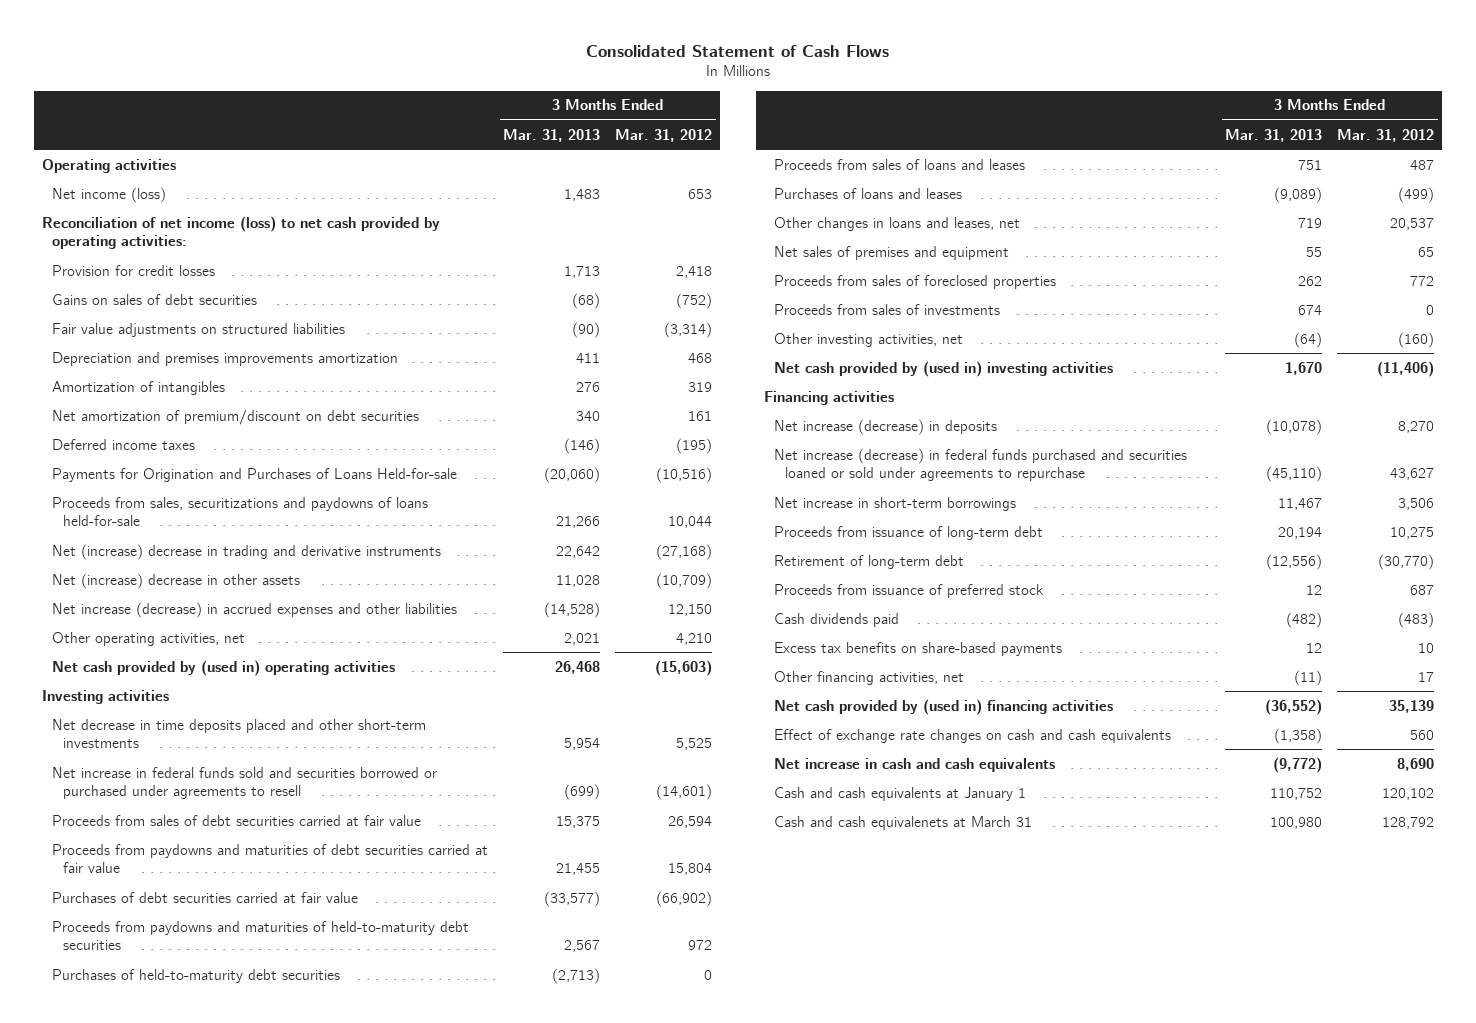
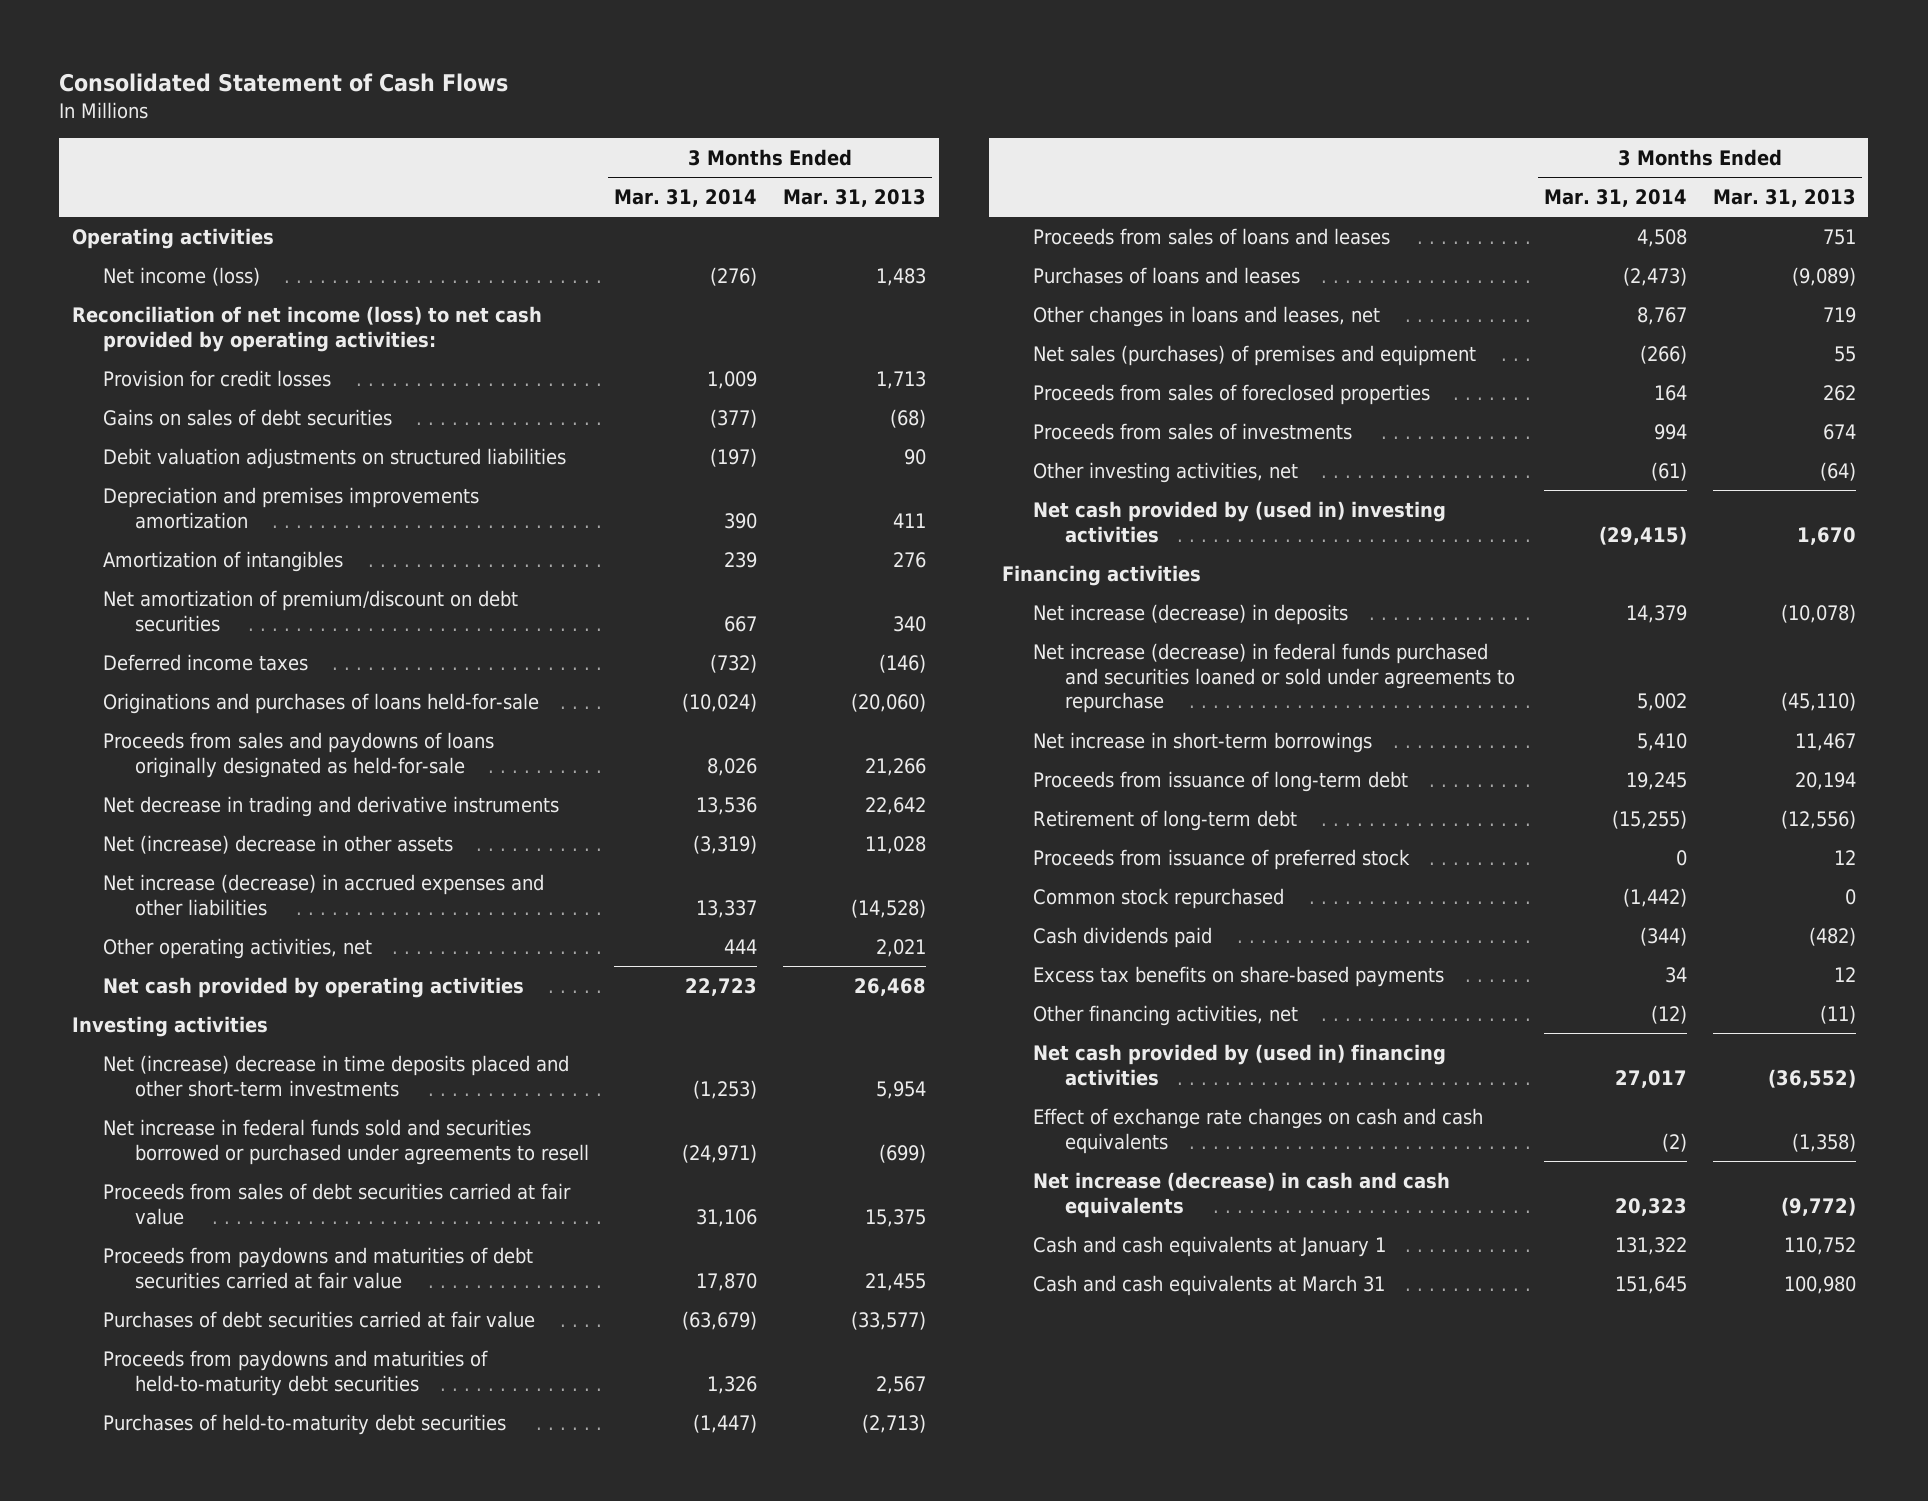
[615,128,713,142] Mar. 31, 2012 -> none
none -> [614,188,758,207] Mar. 31, 2014
[52,322,346,337] Fair value adjustments on structured liabilities -> [103,447,567,469] Debit valuation adjustments on structured liabilities
[572,321,601,338] (90) -> [903,448,926,465] 90
[52,467,458,482] Payments for Origination and Purchases of Loans Held-for-sale -> [103,692,540,714] Originations and purchases of loans held-for-sale
[52,496,429,526] Proceeds from sales, securitizations and paydowns of loans held-for-sale -> [103,731,495,778] Proceeds from sales and paydowns of loans originally designated as held-for-sale
[52,543,442,560] Net (increase) decrease in trading and derivative instruments -> [103,795,560,817] Net decrease in trading and derivative instruments
[52,659,396,676] Net cash provided by (used in) operating activities -> [103,976,525,998] Net cash provided by operating activities
[52,718,427,748] Net decrease in time deposits placed and other short-term investments -> [103,1054,570,1097] Net (increase) decrease in time deposits placed and other short-term investments
[774,245,1010,260] Net sales of premises and equipment -> [1033,344,1477,366] Net sales (purchases) of premises and equipment
none -> [1033,887,1285,909] Common stock repurchased
[774,757,1056,772] Net increase in cash and cash equivalents -> [1033,1171,1451,1218] Net increase (decrease) in cash and cash equivalents
[774,815,1033,830] Cash and cash equivalenets at March 31 -> [1033,1274,1386,1296] Cash and cash equivalents at March 31

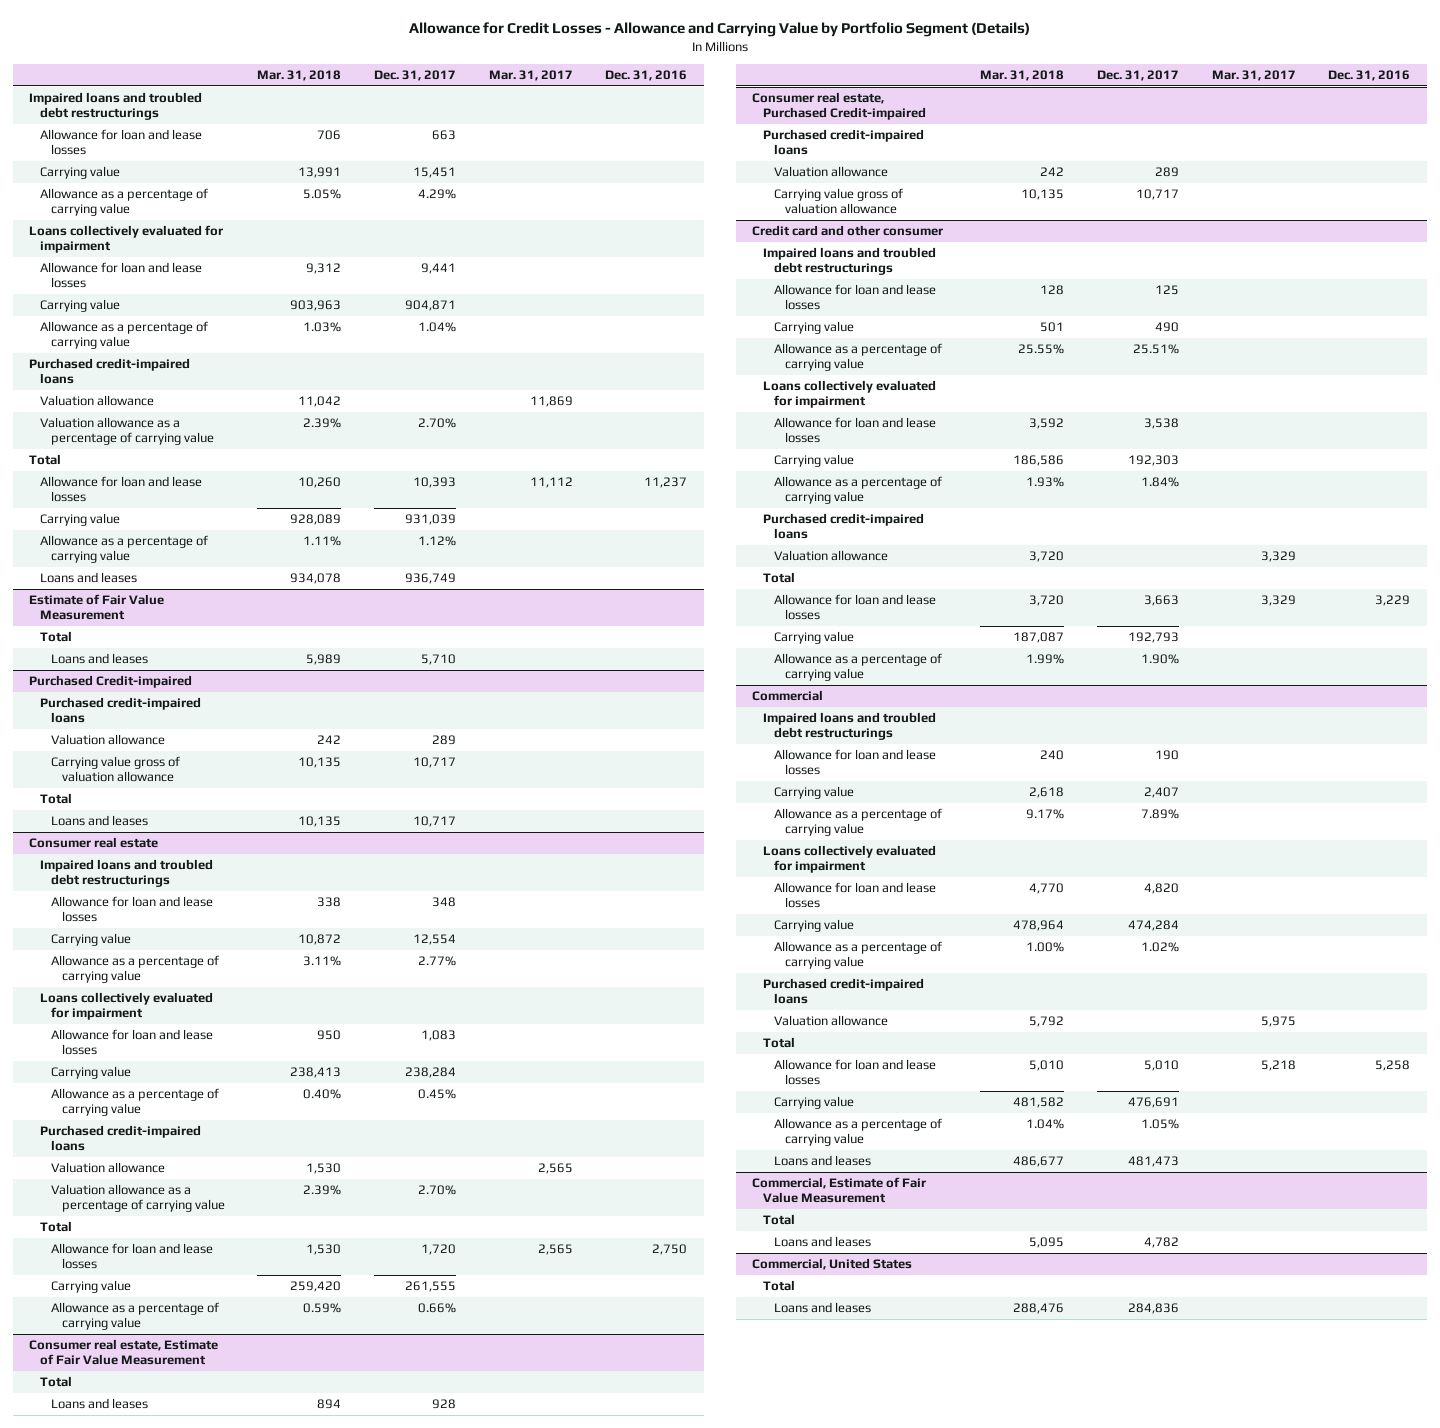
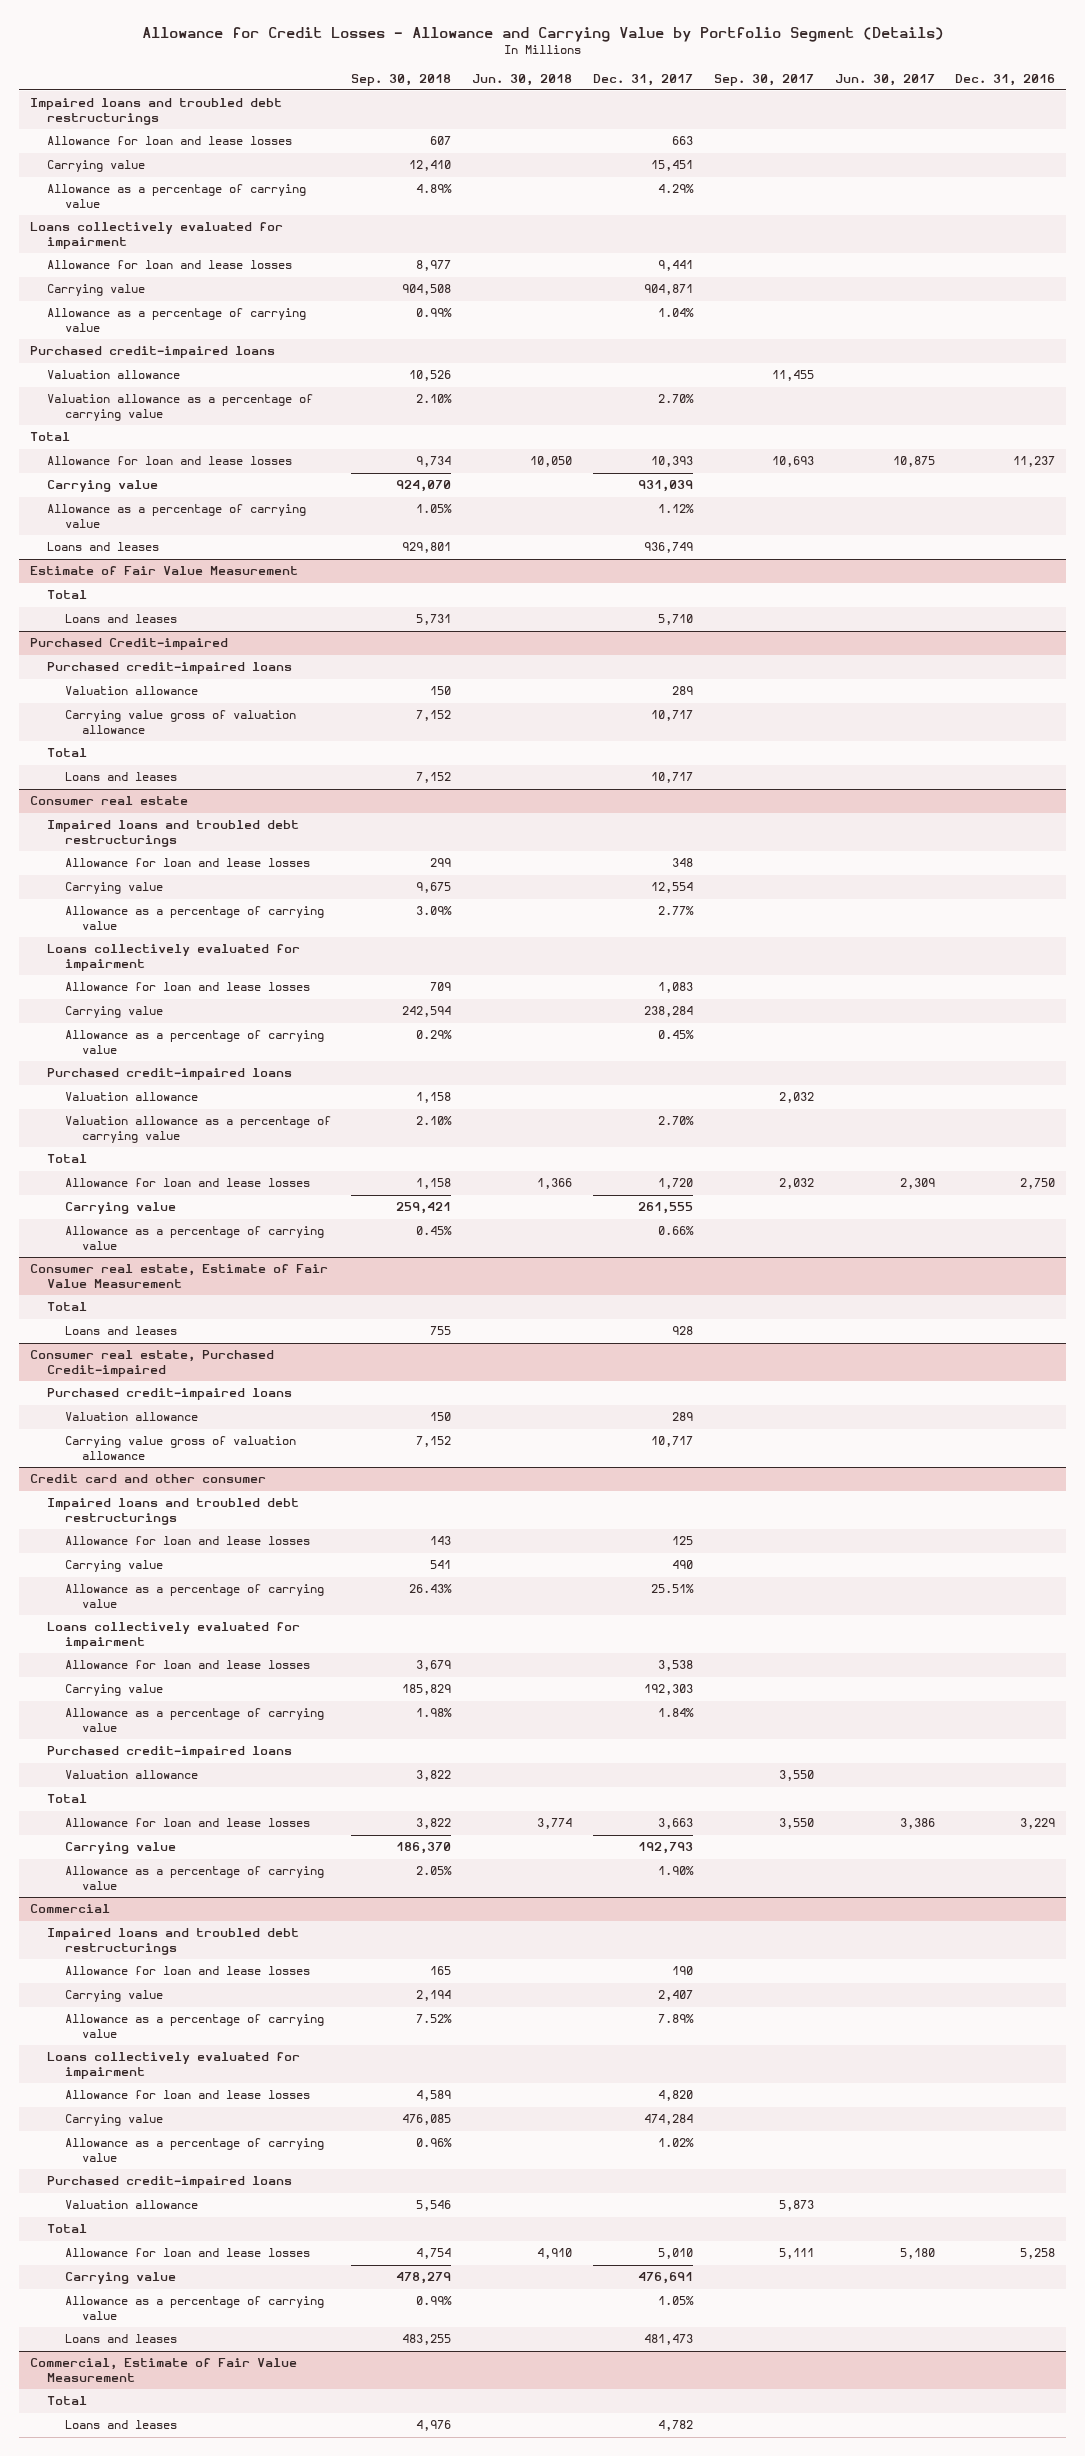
[257,69,342,81] Mar. 31, 2018 -> none
[488,69,573,81] Mar. 31, 2017 -> none
none -> [351,73,452,86] Sep. 30, 2018
none -> [472,73,573,86] Jun. 30, 2018
none -> [713,73,814,86] Sep. 30, 2017
none -> [834,73,935,86] Jun. 30, 2017
[752,1258,913,1271] Commercial, United States -> none
[763,1280,796,1292] Total -> none
[773,1302,871,1314] Loans and leases -> none

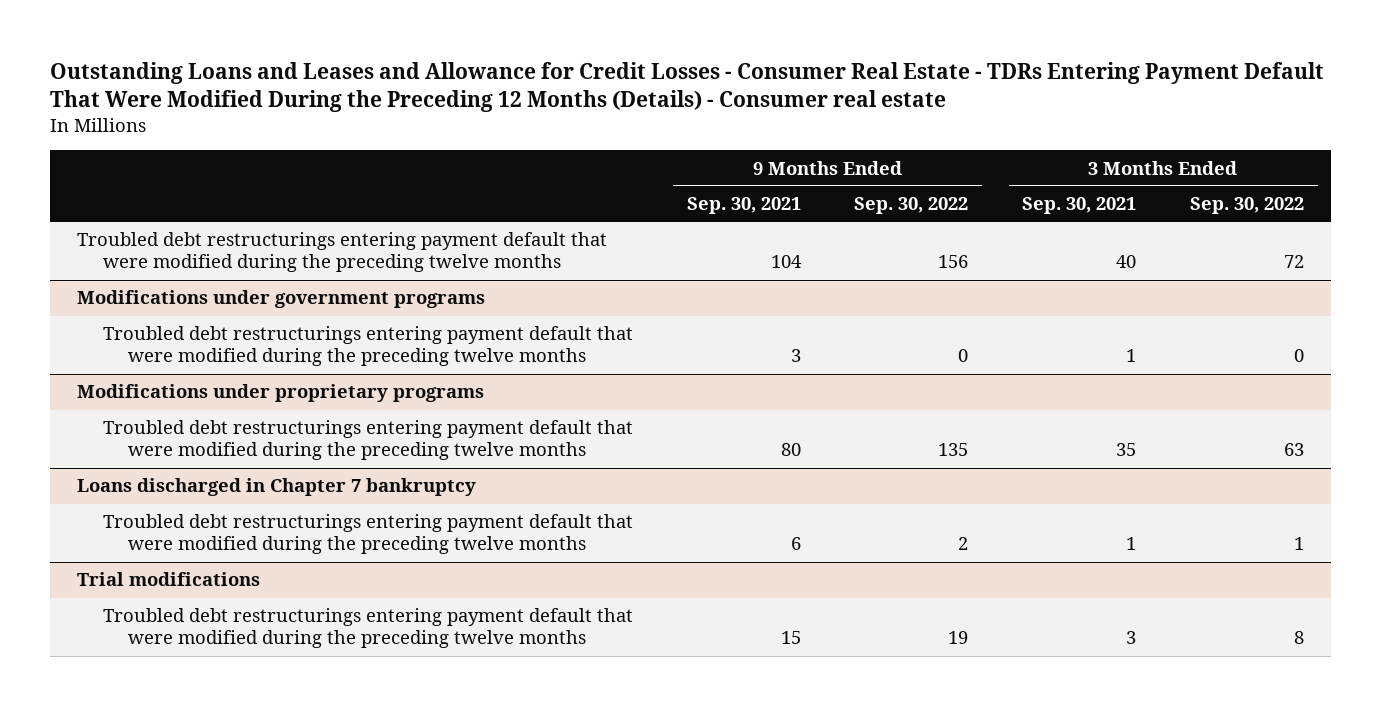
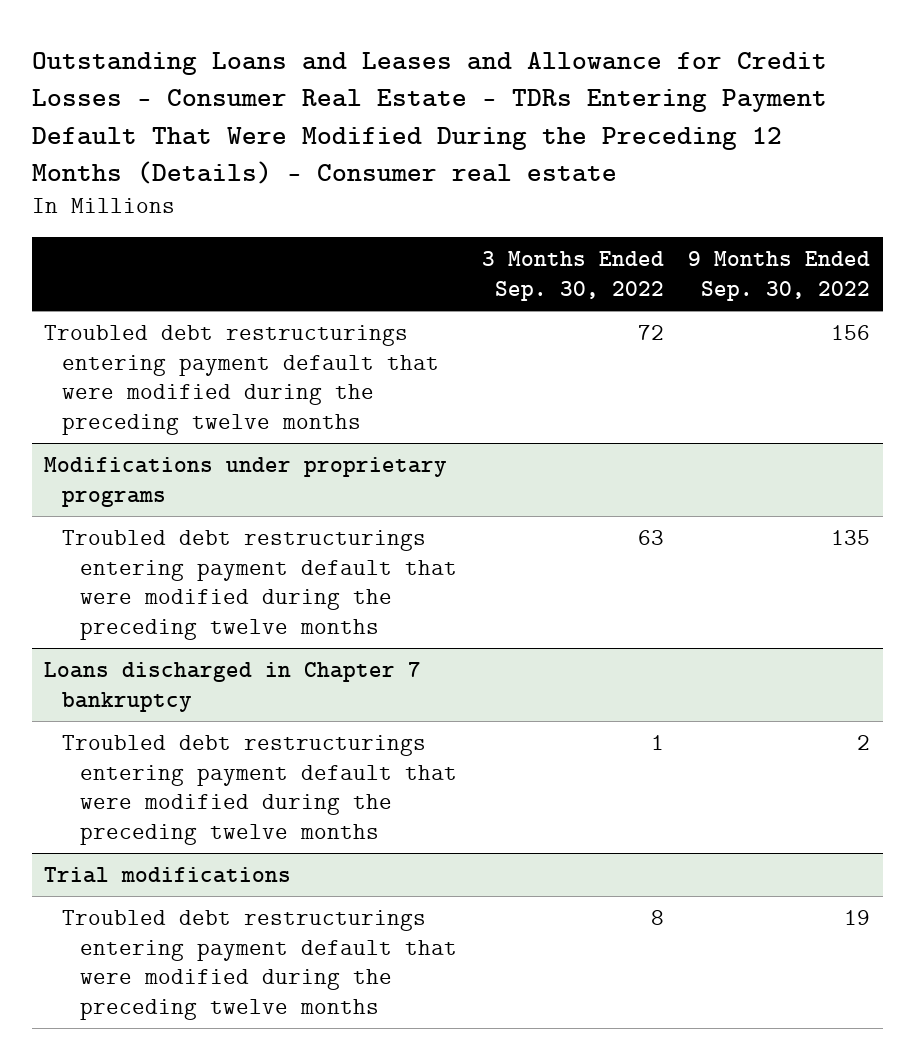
[686,197,801,215] Sep. 30, 2021 -> none
[1022,197,1137,215] Sep. 30, 2021 -> none
[77,290,486,309] Modifications under government programs -> none
[102,326,633,367] Troubled debt restructurings entering payment default that were modified during the preceding twelve months -> none

